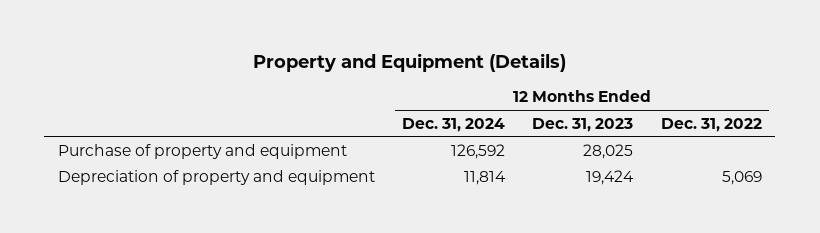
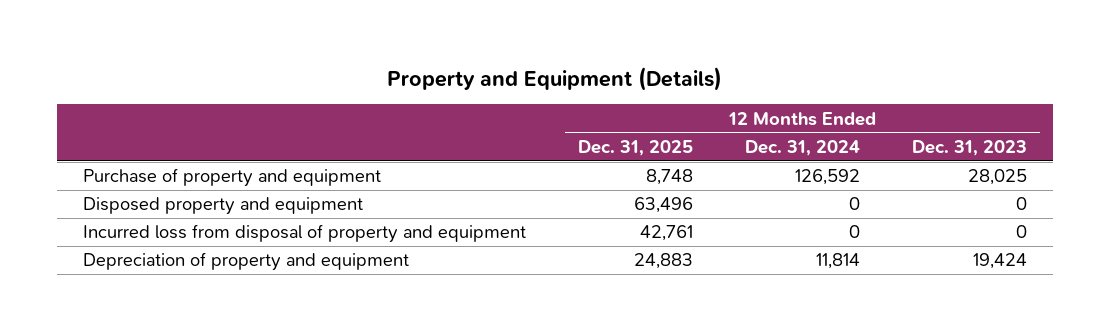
[660,117,762,132] Dec. 31, 2022 -> none
none -> [578,139,694,156] Dec. 31, 2025
none -> [83,197,364,216] Disposed property and equipment
none -> [83,224,527,244] Incurred loss from disposal of property and equipment

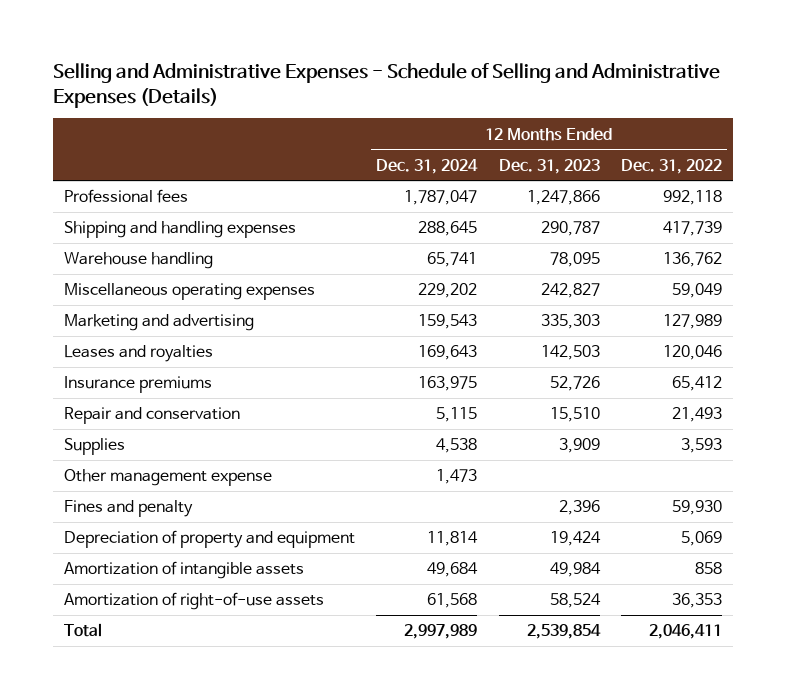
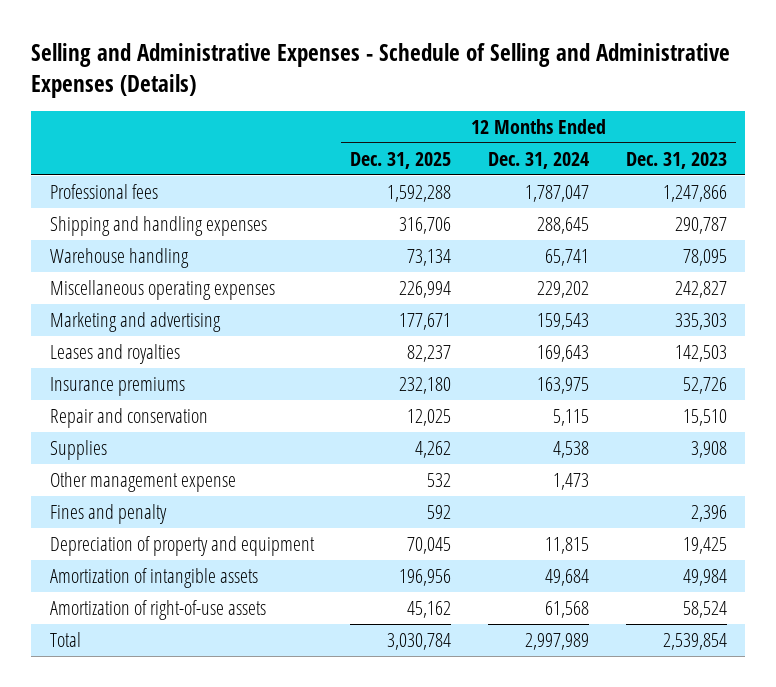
[620,158,722,174] Dec. 31, 2022 -> none
none -> [350,151,452,169] Dec. 31, 2025
[558,438,600,454] 3,909 -> [690,440,727,458] 3,908
[427,531,479,547] 11,814 -> [545,536,590,554] 11,815
[549,531,601,547] 19,424 -> [682,536,727,554] 19,425

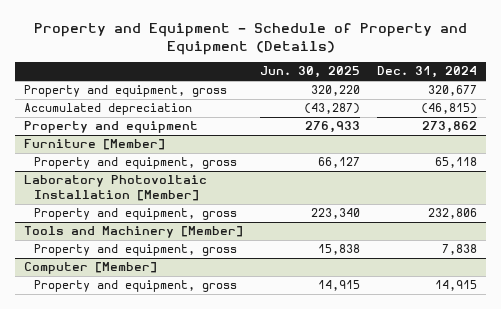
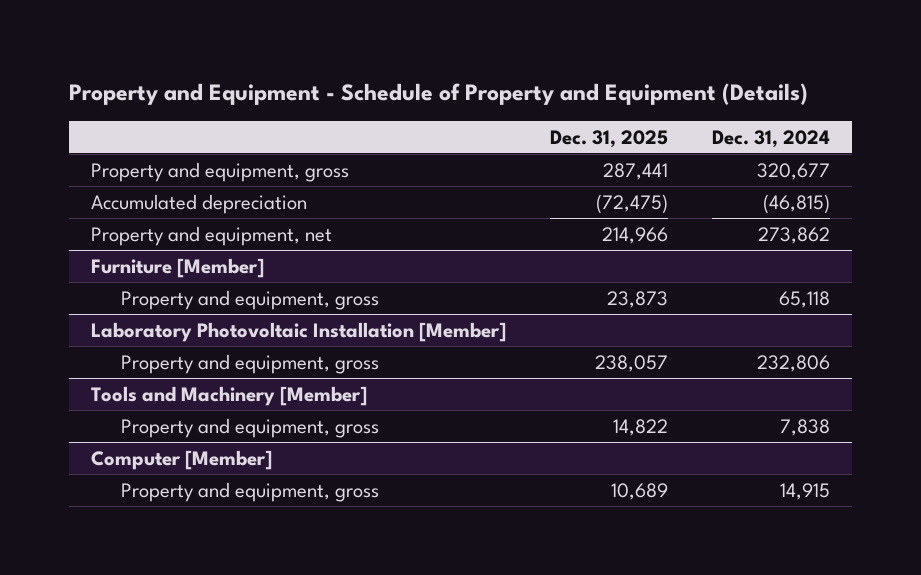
[260,66,361,79] Jun. 30, 2025 -> none
none -> [549,129,668,148] Dec. 31, 2025
[23,121,198,134] Property and equipment -> [90,225,332,246] Property and equipment, net

